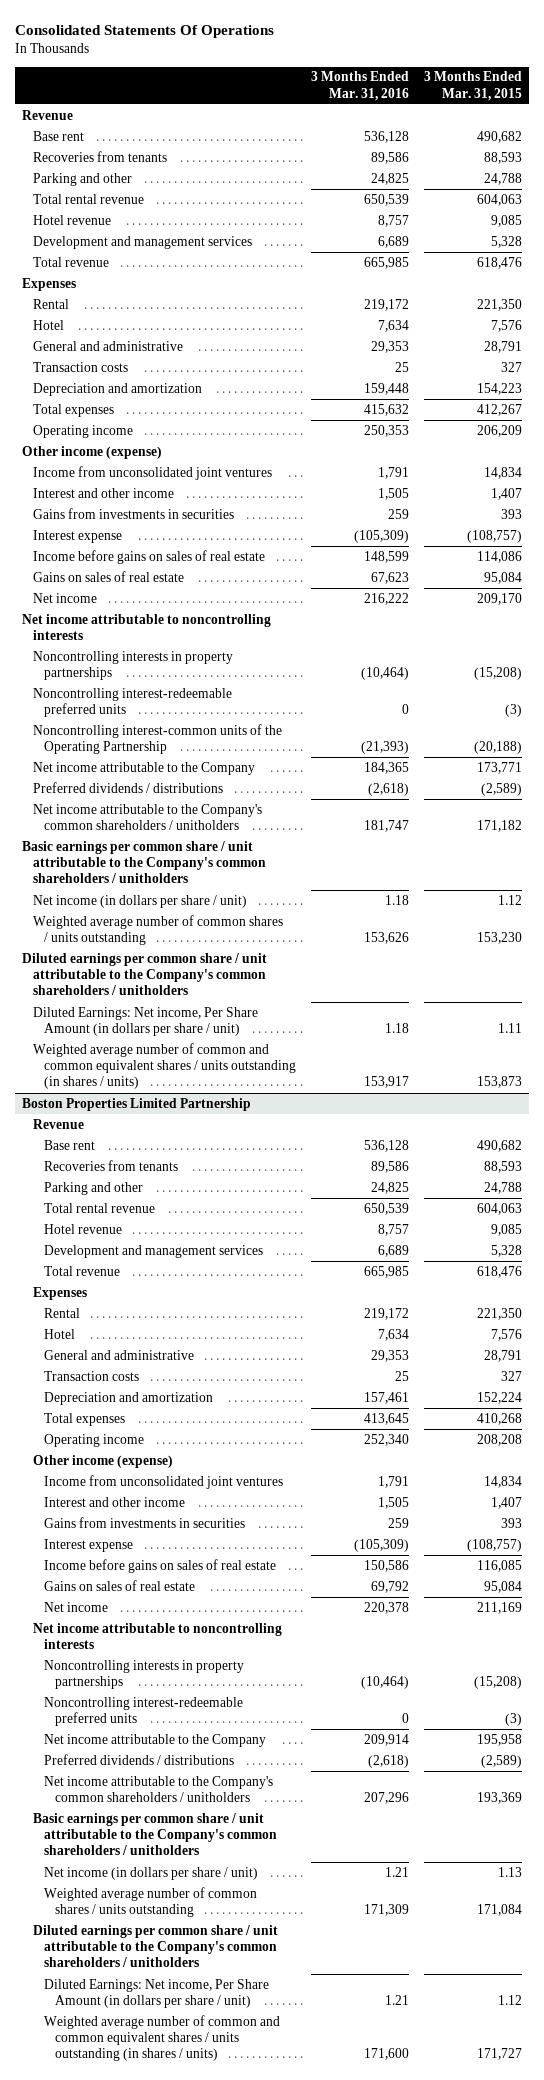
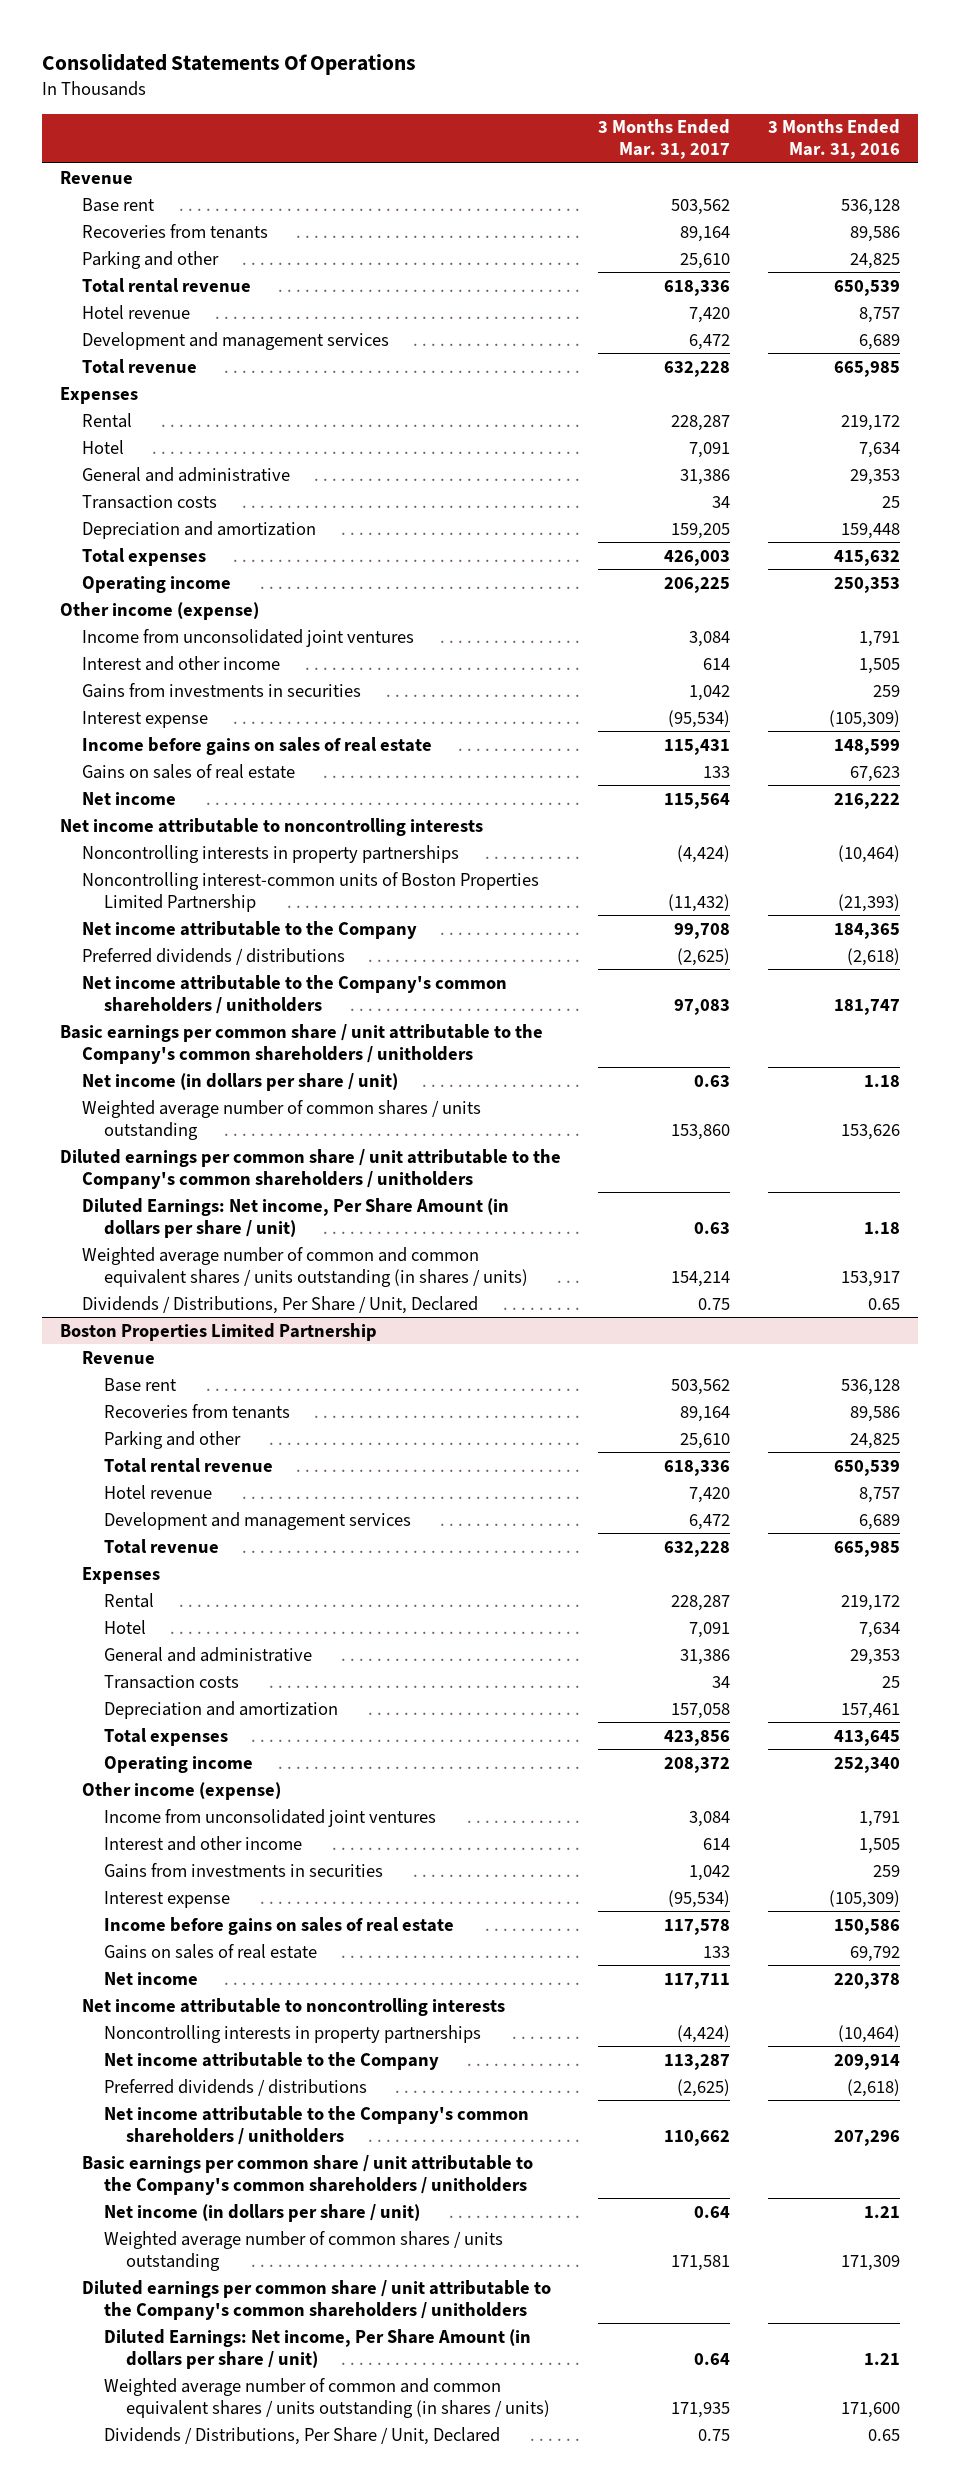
[423,71,522,101] 3 Months Ended Mar. 31, 2015 -> none
none -> [598,119,731,160] 3 Months Ended Mar. 31, 2017
[33,687,233,718] Noncontrolling interest-redeemable preferred units -> none
[33,723,283,755] Noncontrolling interest-common units of the Operating Partnership -> [82,871,540,912] Noncontrolling interest-common units of Boston Properties Limited Partnership
none -> [82,1295,479,1314] Dividends / Distributions, Per Share / Unit, Declared
[44,1696,244,1727] Noncontrolling interest-redeemable preferred units -> none
none -> [104,2426,501,2445] Dividends / Distributions, Per Share / Unit, Declared

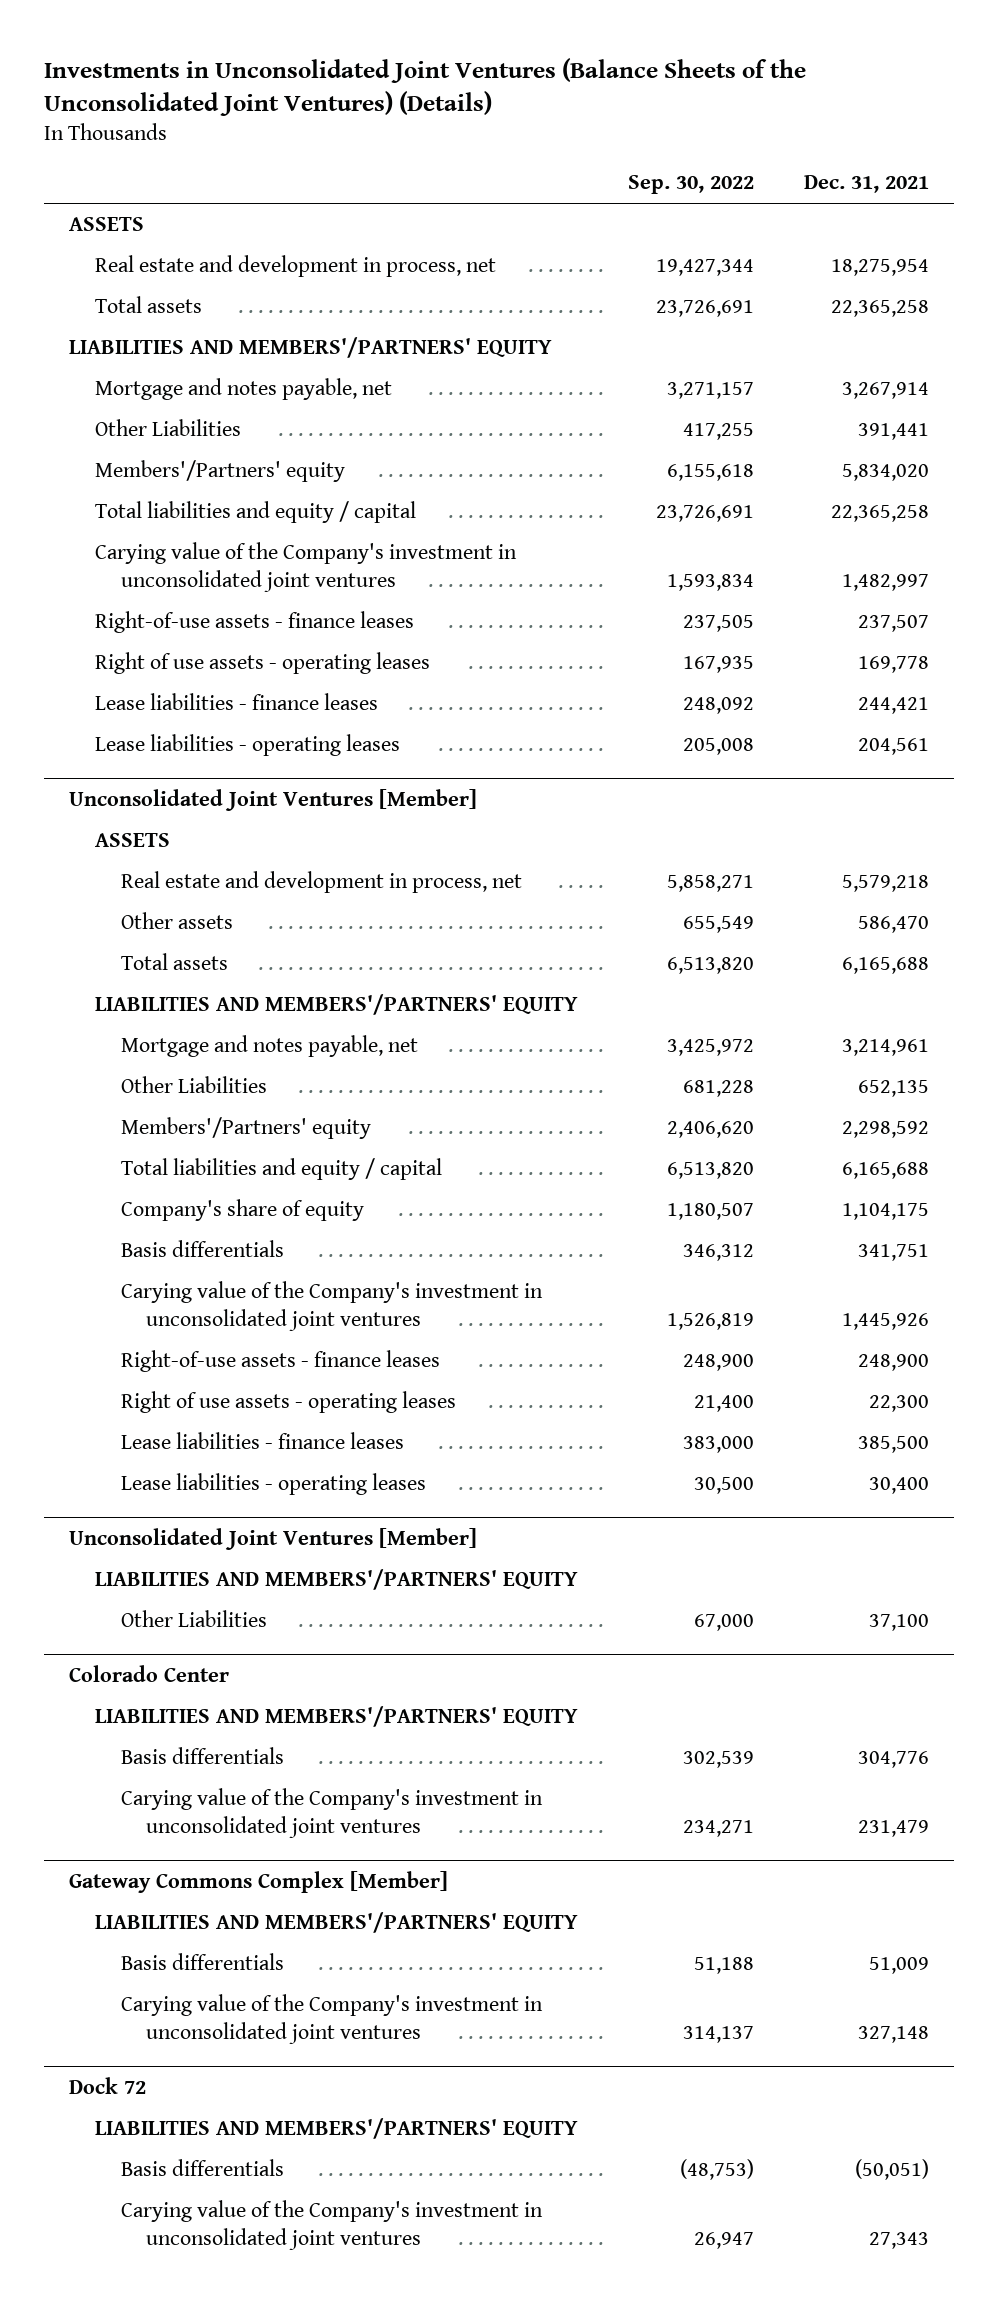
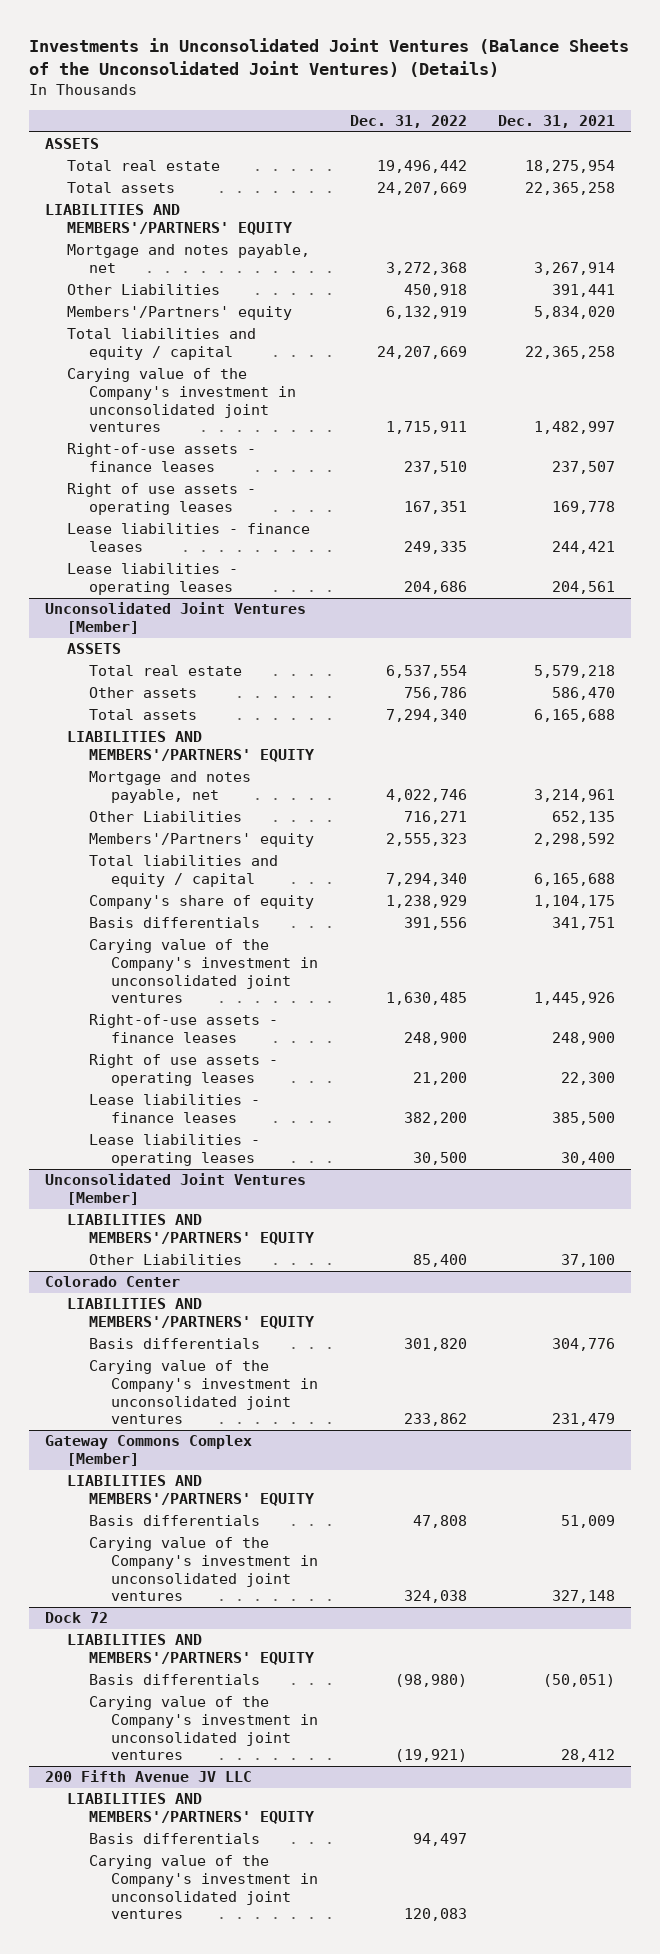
[628,175,755,195] Sep. 30, 2022 -> none
none -> [349,115,467,129] Dec. 31, 2022
[94,255,496,278] Real estate and development in process, net -> [67,160,221,172] Total real estate
[120,871,522,894] Real estate and development in process, net -> [89,665,243,677] Total real estate
[869,2231,930,2249] 27,343 -> [561,1749,616,1763] 28,412
none -> [45,1770,253,1783] 200 Fifth Avenue JV LLC
none -> [67,1793,315,1825] LIABILITIES AND MEMBERS'/PARTNERS' EQUITY
none -> [89,1833,261,1845] Basis differentials
none -> [89,1855,319,1920] Carying value of the Company's investment in unconsolidated joint ventures

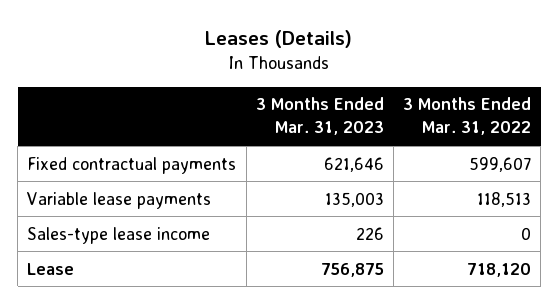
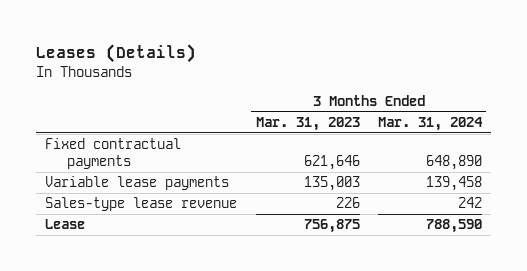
[403,97,532,136] 3 Months Ended Mar. 31, 2022 -> none
none -> [377,117,483,132] Mar. 31, 2024
[27,226,211,244] Sales-type lease income -> [45,197,238,212] Sales-type lease revenue

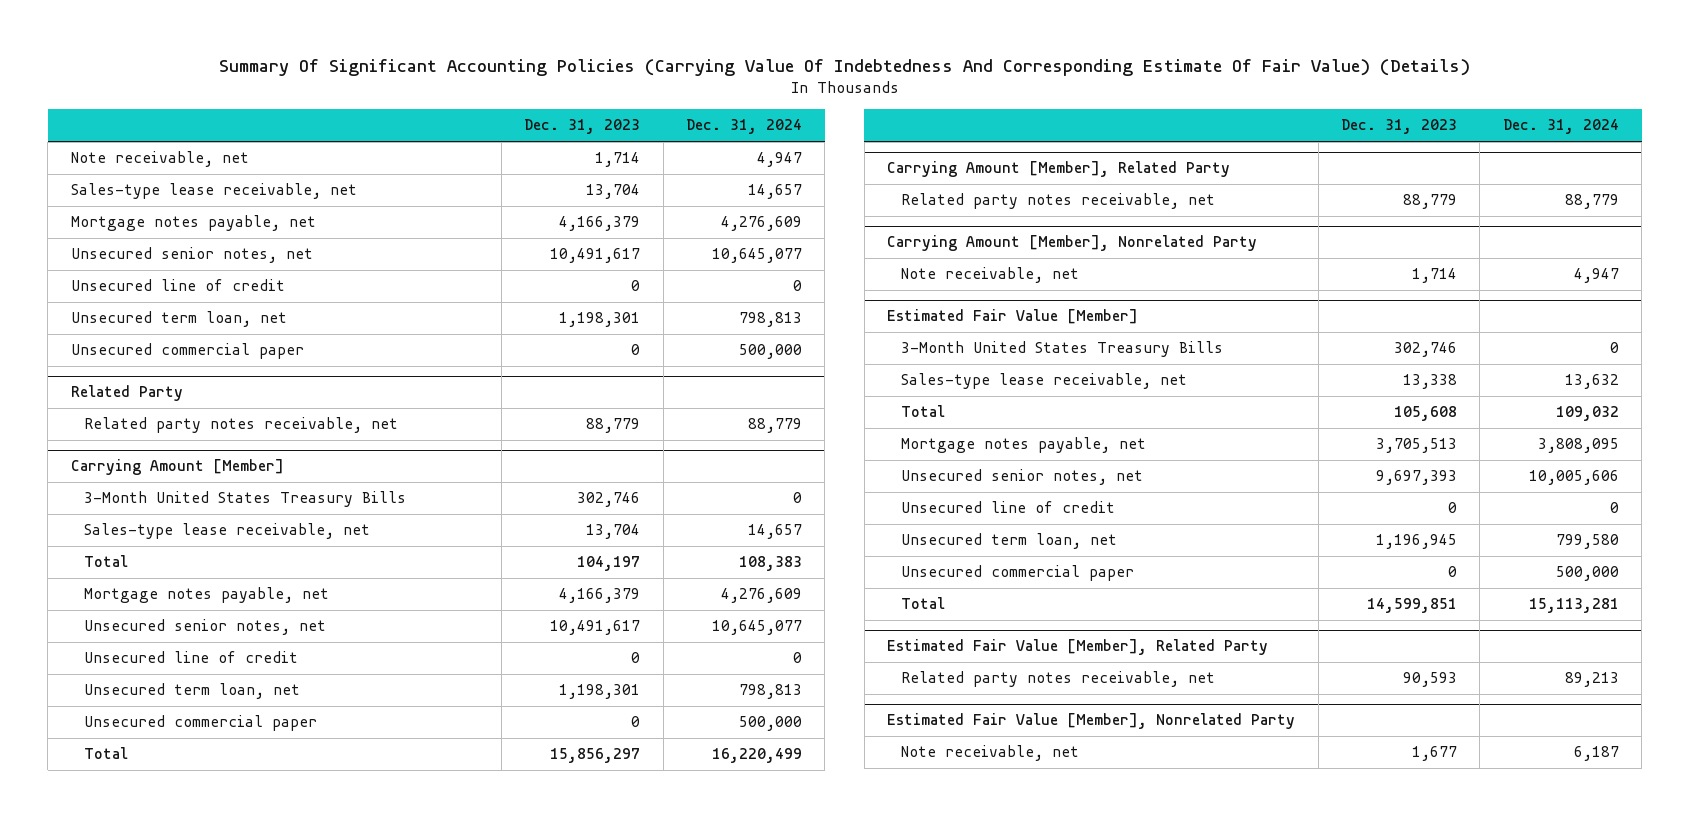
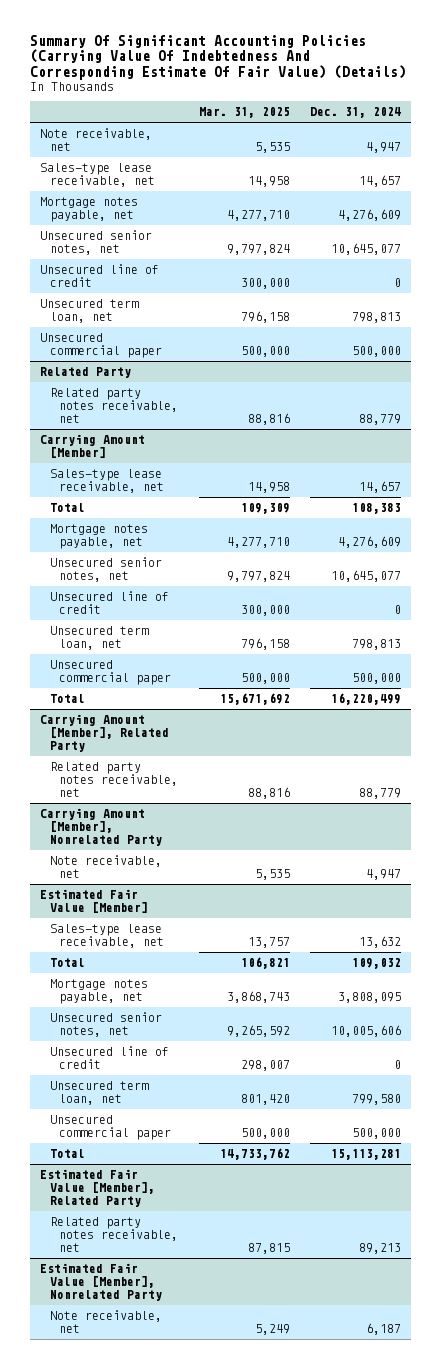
[524,119,641,135] Dec. 31, 2023 -> none
none -> [198,107,290,119] Mar. 31, 2025
[83,491,406,508] 3-Month United States Treasury Bills -> none
[900,341,1223,358] 3-Month United States Treasury Bills -> none

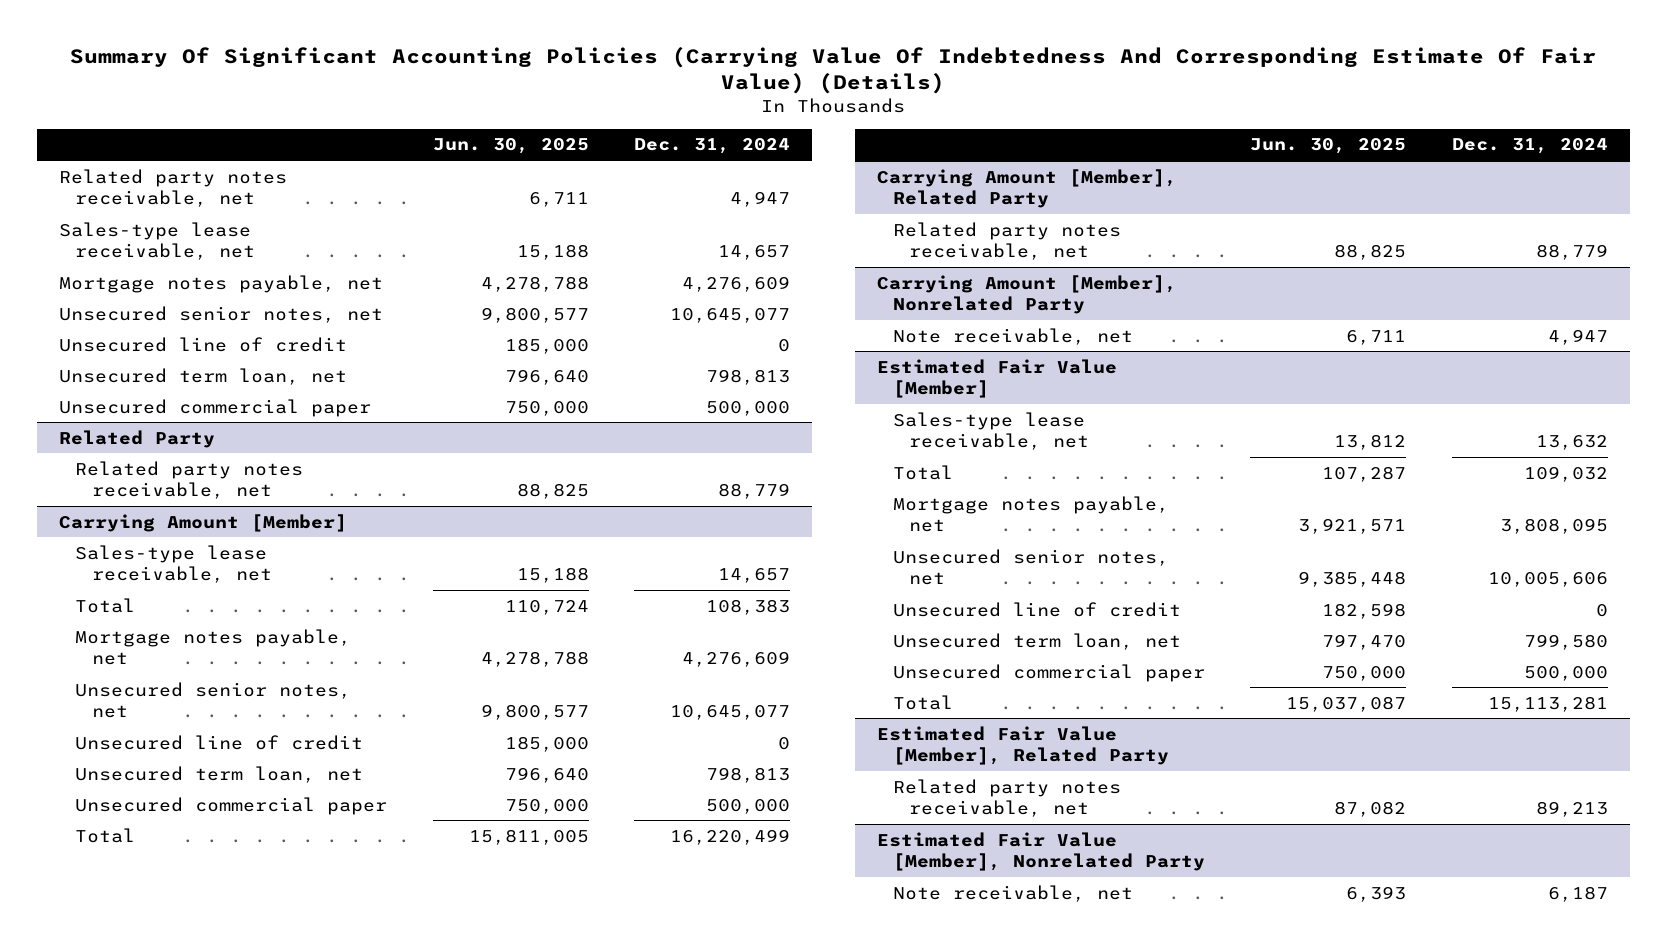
[198,107,290,119] Mar. 31, 2025 -> none
none -> [432,138,589,155] Jun. 30, 2025
[39,128,152,152] Note receivable, net -> [59,168,288,208] Related party notes receivable, net

